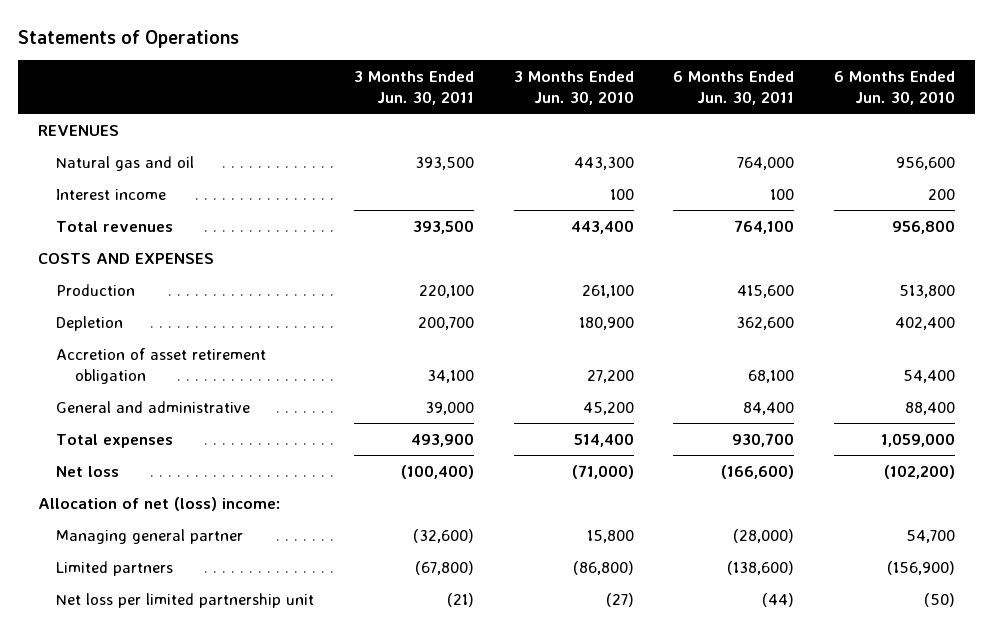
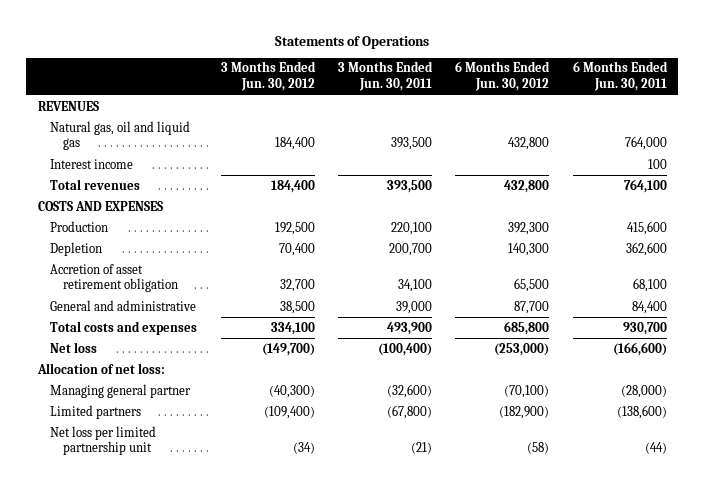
[513,70,634,105] 3 Months Ended Jun. 30, 2010 -> none
[834,70,956,105] 6 Months Ended Jun. 30, 2010 -> none
none -> [220,61,316,92] 3 Months Ended Jun. 30, 2012
none -> [455,61,551,92] 6 Months Ended Jun. 30, 2012
[56,155,195,171] Natural gas and oil -> [50,120,191,151] Natural gas, oil and liquid gas
[56,433,174,448] Total expenses -> [50,320,198,335] Total costs and expenses
[37,496,280,511] Allocation of net (loss) income: -> [37,362,166,374] Allocation of net loss:

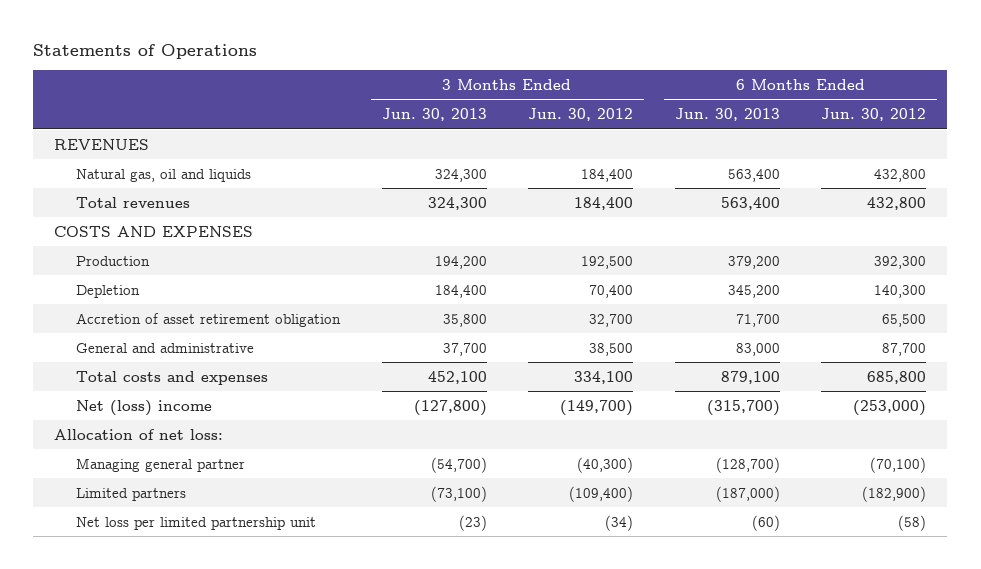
[338,61,434,92] 3 Months Ended Jun. 30, 2011 -> none
[572,61,668,92] 6 Months Ended Jun. 30, 2011 -> none
none -> [381,107,487,121] Jun. 30, 2013
none -> [674,107,780,121] Jun. 30, 2013
[50,158,134,169] Interest income -> none
[50,120,191,151] Natural gas, oil and liquid gas -> [76,168,252,182] Natural gas, oil and liquids
[50,341,98,353] Net loss -> [76,399,213,416] Net (loss) income

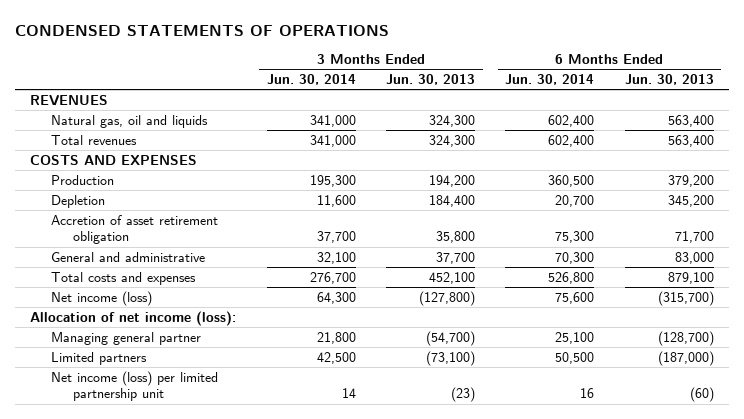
[33,43,258,59] Statements of Operations -> [15,24,390,36] CONDENSED STATEMENTS OF OPERATIONS
[528,107,634,121] Jun. 30, 2012 -> none
[821,107,927,121] Jun. 30, 2012 -> none
none -> [266,74,356,86] Jun. 30, 2014
none -> [505,74,595,86] Jun. 30, 2014
[76,399,213,416] Net (loss) income -> [51,290,153,306] Net income (loss)
[54,428,224,440] Allocation of net loss: -> [30,310,237,326] Allocation of net income (loss):
[76,516,317,530] Net loss per limited partnership unit -> [51,370,219,402] Net income (loss) per limited partnership unit

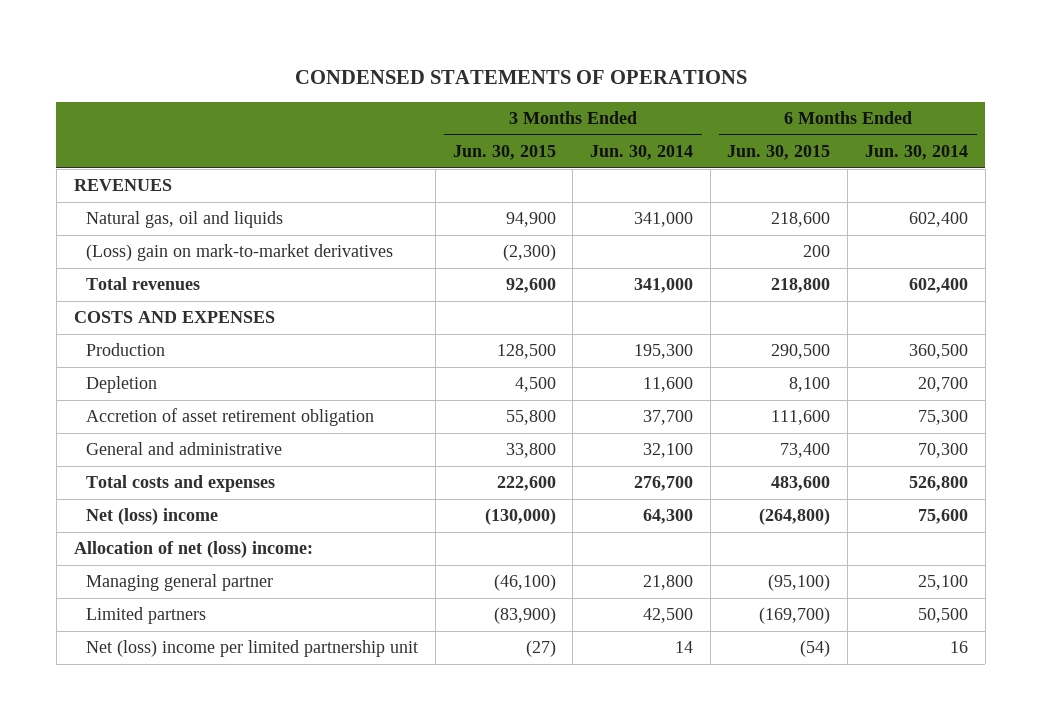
[385,74,475,86] Jun. 30, 2013 -> none
[624,74,714,86] Jun. 30, 2013 -> none
none -> [452,145,556,161] Jun. 30, 2015
none -> [727,145,831,161] Jun. 30, 2015
none -> [86,244,394,262] (Loss) gain on mark-to-market derivatives
[51,290,153,306] Net income (loss) -> [86,508,219,526] Net (loss) income
[30,310,237,326] Allocation of net income (loss): -> [73,541,313,559] Allocation of net (loss) income:
[51,370,219,402] Net income (loss) per limited partnership unit -> [86,640,419,658] Net (loss) income per limited partnership unit

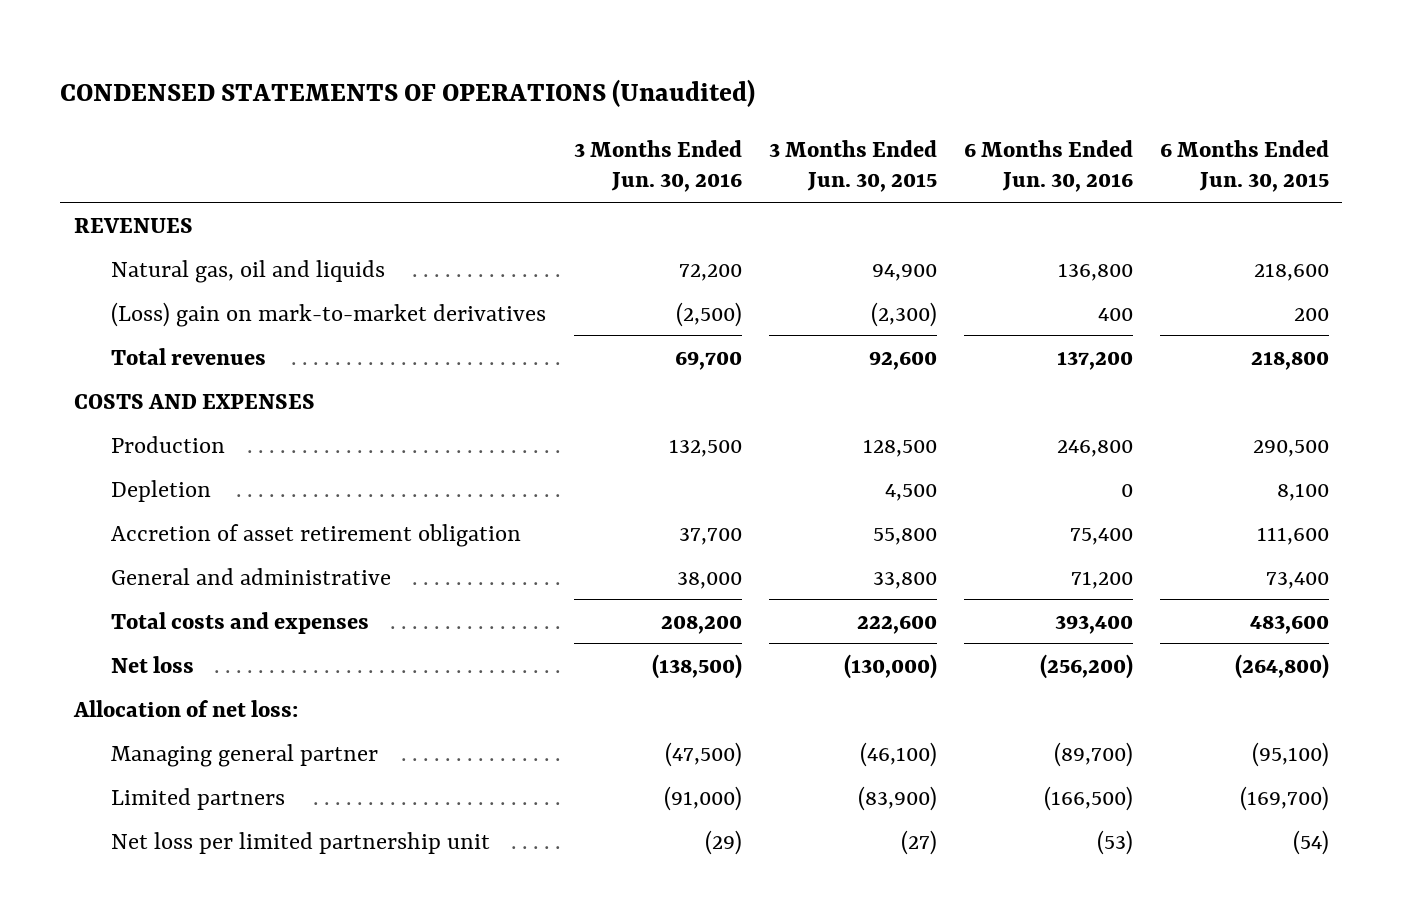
[294,69,747,84] CONDENSED STATEMENTS OF OPERATIONS -> [60,78,756,107] CONDENSED STATEMENTS OF OPERATIONS (Unaudited)
[589,145,693,161] Jun. 30, 2014 -> none
[864,145,968,161] Jun. 30, 2014 -> none
none -> [573,139,742,193] 3 Months Ended Jun. 30, 2016
none -> [963,139,1133,193] 6 Months Ended Jun. 30, 2016
[86,508,219,526] Net (loss) income -> [111,655,195,673] Net loss
[73,541,313,559] Allocation of net (loss) income: -> [72,699,298,717] Allocation of net loss:
[86,640,419,658] Net (loss) income per limited partnership unit -> [111,831,491,854] Net loss per limited partnership unit

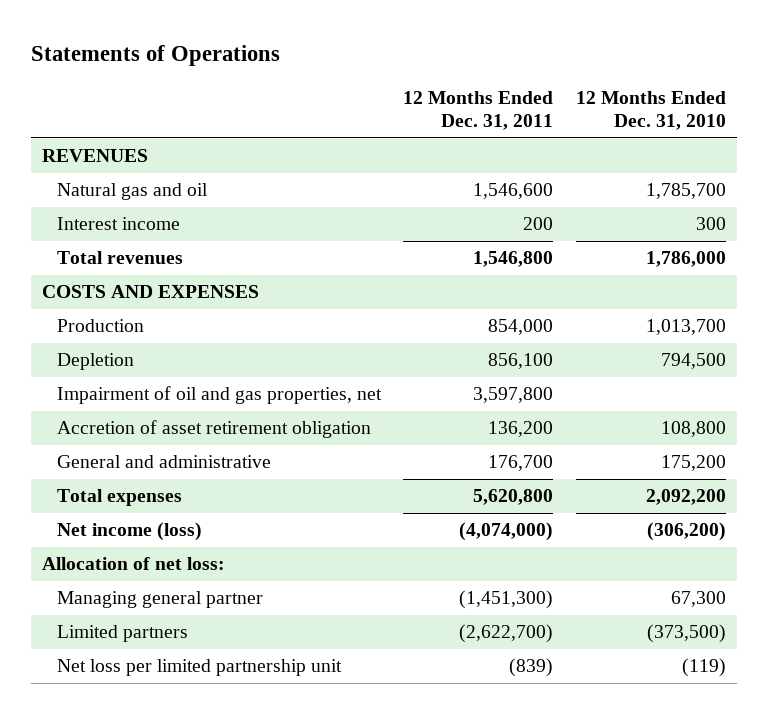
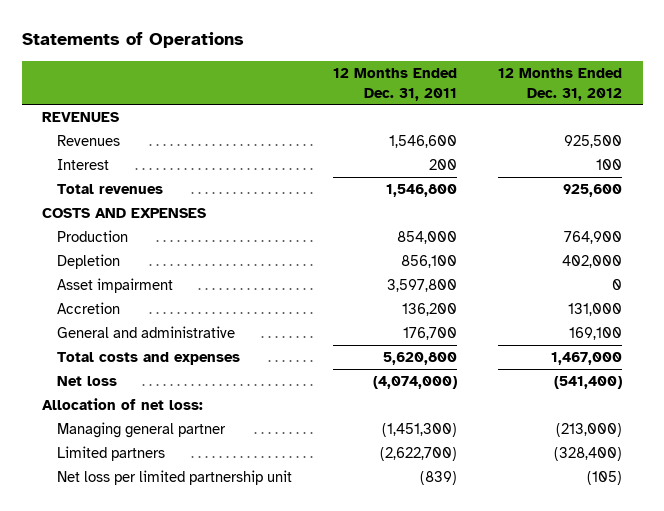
[576,91,727,131] 12 Months Ended Dec. 31, 2010 -> none
none -> [498,67,623,101] 12 Months Ended Dec. 31, 2012
[56,183,208,201] Natural gas and oil -> [57,135,121,147] Revenues
[56,217,180,231] Interest income -> [57,159,110,171] Interest
[56,386,382,405] Impairment of oil and gas properties, net -> [57,278,174,294] Asset impairment
[56,420,371,439] Accretion of asset retirement obligation -> [57,302,121,315] Accretion
[56,489,182,507] Total expenses -> [57,352,241,366] Total costs and expenses
[56,522,202,542] Net income (loss) -> [57,376,118,387] Net loss

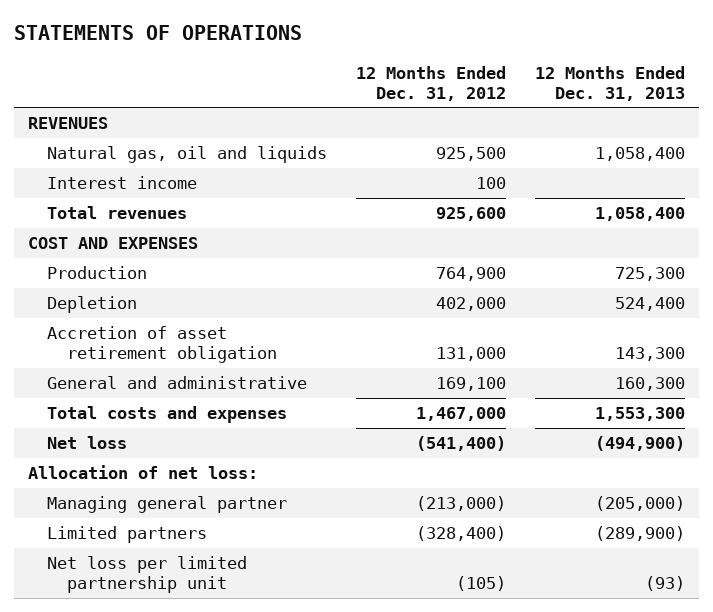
[21,32,244,49] Statements of Operations -> [13,25,302,41] STATEMENTS OF OPERATIONS
[333,67,458,101] 12 Months Ended Dec. 31, 2011 -> none
none -> [534,65,685,101] 12 Months Ended Dec. 31, 2013
[57,135,121,147] Revenues -> [47,146,328,164] Natural gas, oil and liquids
[57,159,110,171] Interest -> [47,176,198,190] Interest income
[42,208,207,219] COSTS AND EXPENSES -> [28,237,199,250] COST AND EXPENSES
[57,278,174,294] Asset impairment -> none
[57,302,121,315] Accretion -> [47,326,277,364] Accretion of asset retirement obligation

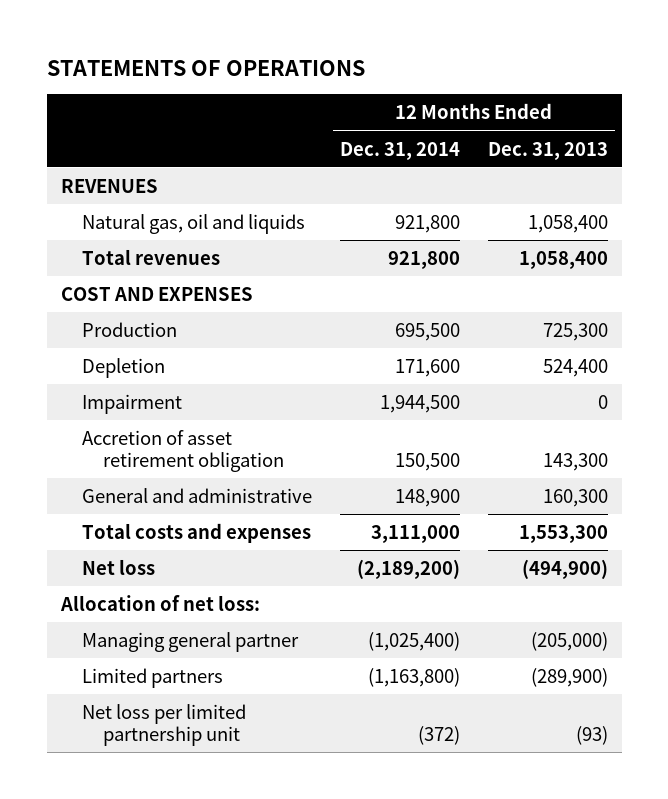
[355,65,506,101] 12 Months Ended Dec. 31, 2012 -> none
none -> [339,141,460,160] Dec. 31, 2014
[47,176,198,190] Interest income -> none
none -> [81,393,182,414] Impairment

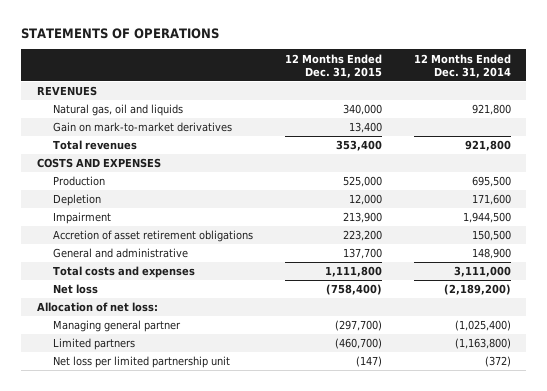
[487,141,608,160] Dec. 31, 2013 -> none
none -> [284,53,382,78] 12 Months Ended Dec. 31, 2015
none -> [52,122,232,133] Gain on mark-to-market derivatives
[60,286,253,301] COST AND EXPENSES -> [36,158,161,169] COSTS AND EXPENSES
[81,429,284,472] Accretion of asset retirement obligation -> [52,230,253,243] Accretion of asset retirement obligations

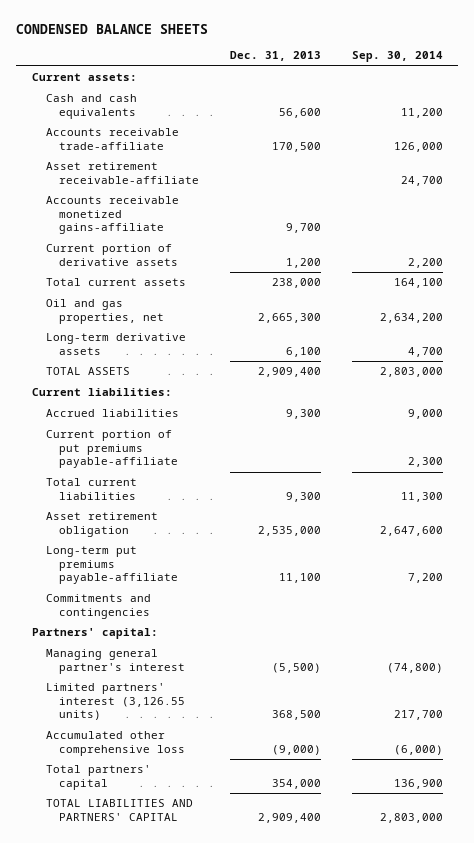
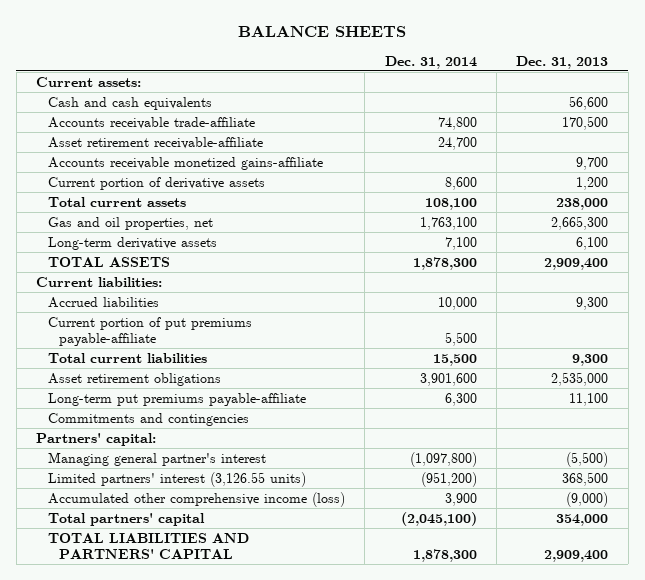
[16,23,209,34] CONDENSED BALANCE SHEETS -> [238,26,407,38] BALANCE SHEETS
[351,51,443,63] Sep. 30, 2014 -> none
none -> [384,55,477,69] Dec. 31, 2014
[45,299,165,324] Oil and gas properties, net -> [47,216,213,230] Gas and oil properties, net
[45,512,158,537] Asset retirement obligation -> [47,372,221,386] Asset retirement obligations
[45,731,186,756] Accumulated other comprehensive loss -> [47,491,345,507] Accumulated other comprehensive income (loss)

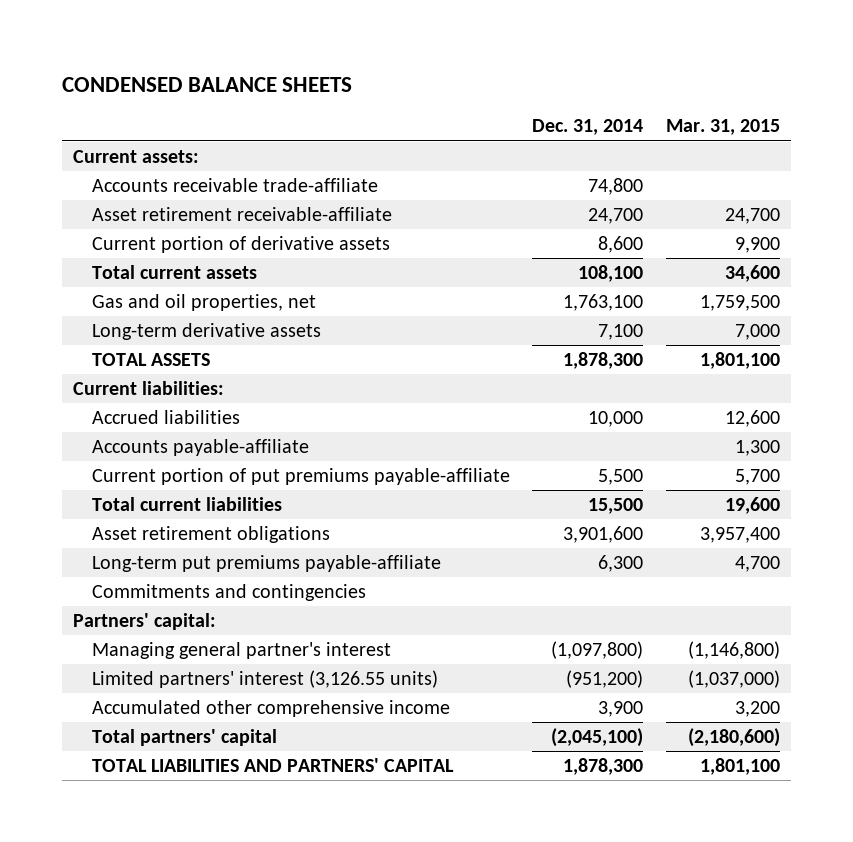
[238,26,407,38] BALANCE SHEETS -> [61,77,352,93] CONDENSED BALANCE SHEETS
[516,55,609,69] Dec. 31, 2013 -> none
none -> [665,119,780,136] Mar. 31, 2015
[47,96,212,110] Cash and cash equivalents -> none
[47,156,323,170] Accounts receivable monetized gains-affiliate -> none
none -> [91,438,309,456] Accounts payable-affiliate
[47,491,345,507] Accumulated other comprehensive income (loss) -> [91,699,450,717] Accumulated other comprehensive income

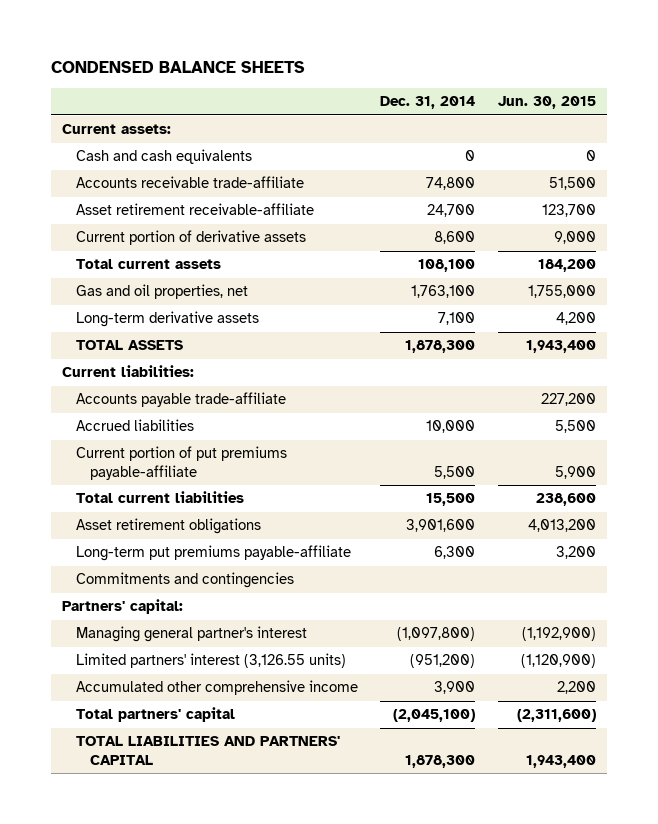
[665,119,780,136] Mar. 31, 2015 -> none
none -> [497,96,596,110] Jun. 30, 2015
none -> [75,149,252,165] Cash and cash equivalents
none -> [75,392,286,408] Accounts payable trade-affiliate
[91,438,309,456] Accounts payable-affiliate -> none

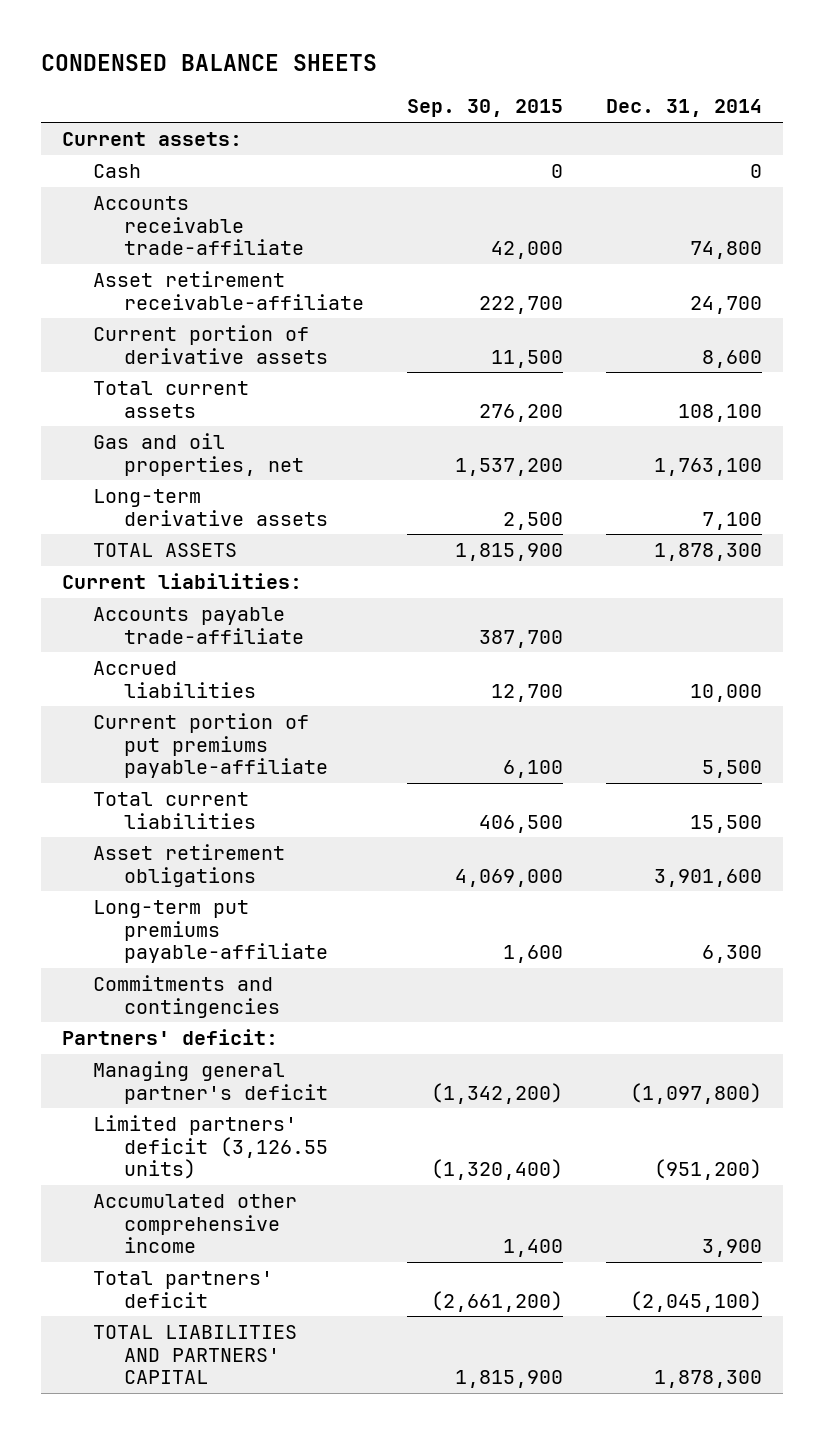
[497,96,596,110] Jun. 30, 2015 -> none
none -> [406,99,563,118] Sep. 30, 2015
[75,149,252,165] Cash and cash equivalents -> [92,163,141,178] Cash
[61,599,183,615] Partners' capital: -> [62,1028,279,1045] Partners' deficit:
[75,626,307,643] Managing general partner's interest -> [92,1060,328,1104] Managing general partner's deficit
[75,653,346,669] Limited partners' interest (3,126.55 units) -> [92,1114,328,1180] Limited partners' deficit (3,126.55 units)
[75,707,235,723] Total partners' capital -> [92,1270,273,1308] Total partners' deficit

